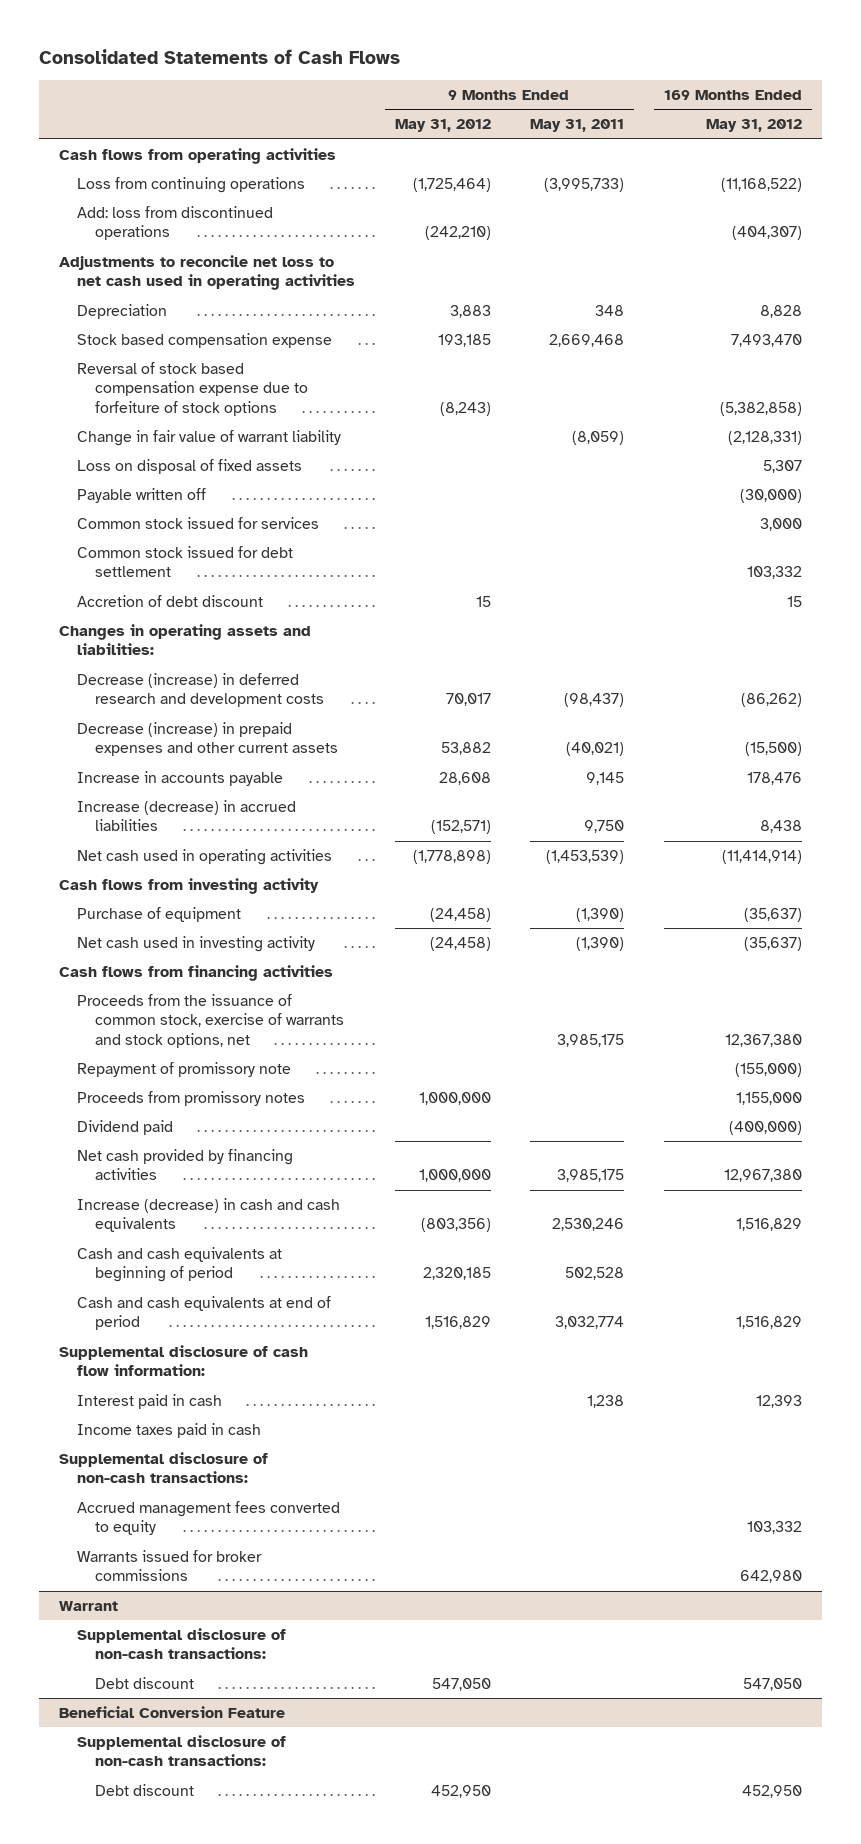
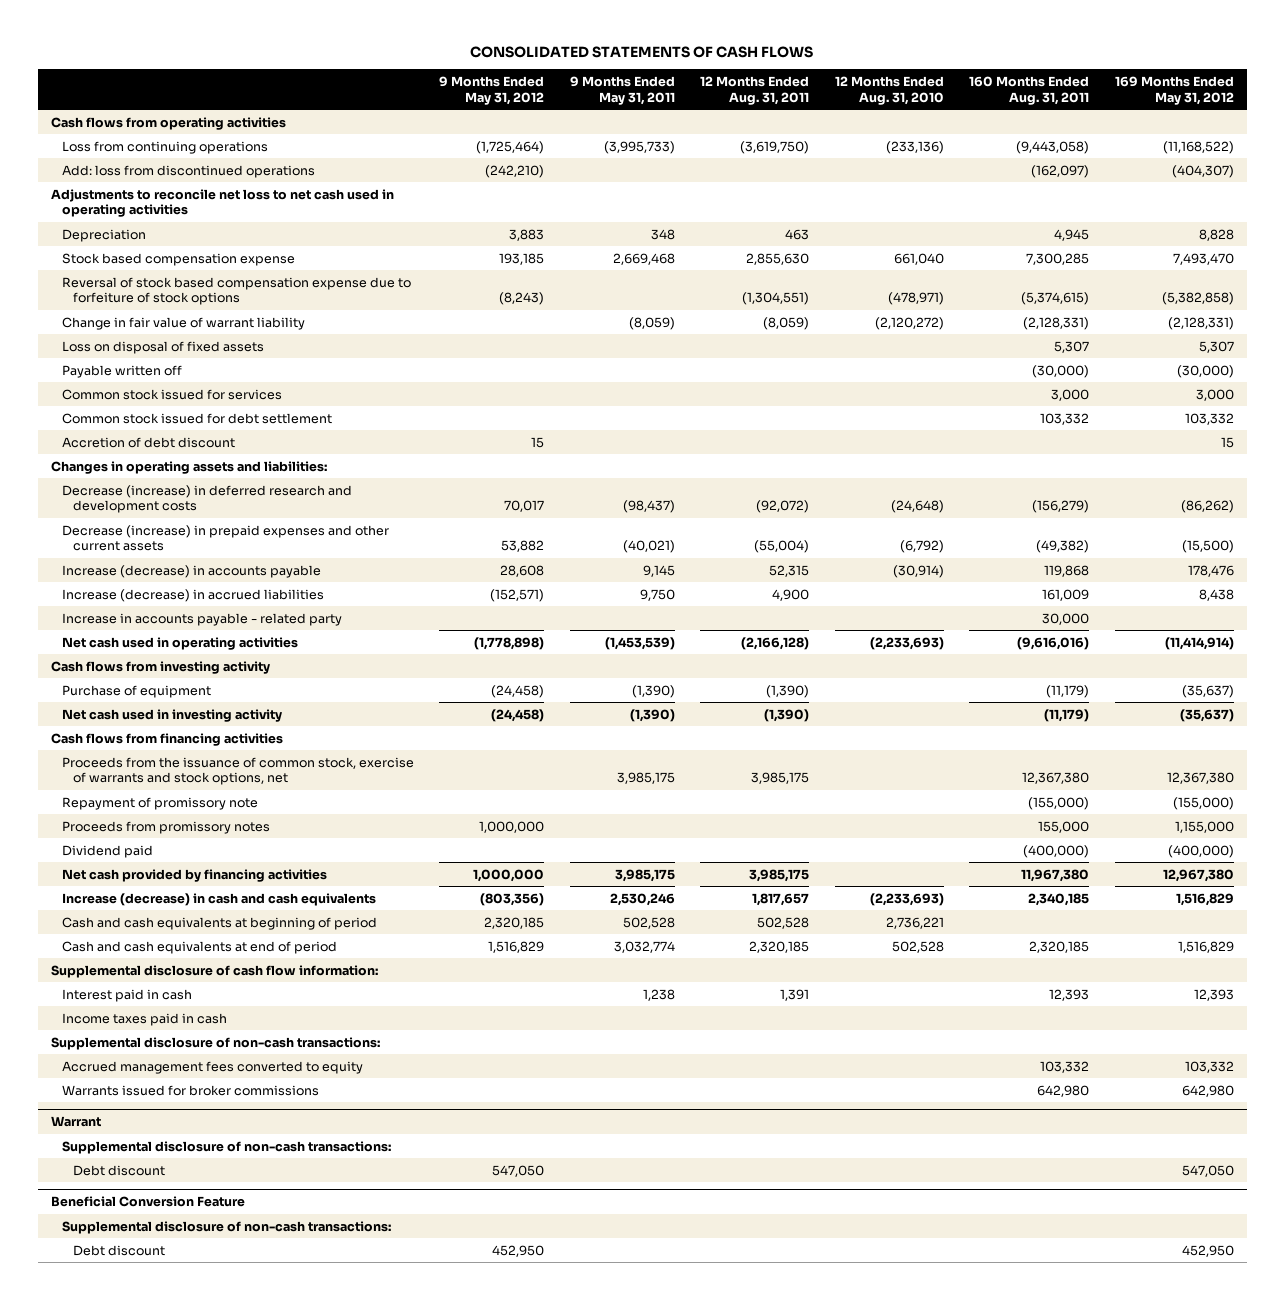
[39,48,401,64] Consolidated Statements of Cash Flows -> [470,46,814,59] CONSOLIDATED STATEMENTS OF CASH FLOWS
none -> [700,76,810,105] 12 Months Ended Aug. 31, 2011
none -> [834,76,944,105] 12 Months Ended Aug. 31, 2010
none -> [969,76,1090,105] 160 Months Ended Aug. 31, 2011
[76,771,283,787] Increase in accounts payable -> [61,564,321,578] Increase (decrease) in accounts payable
none -> [61,612,342,626] Increase in accounts payable - related party

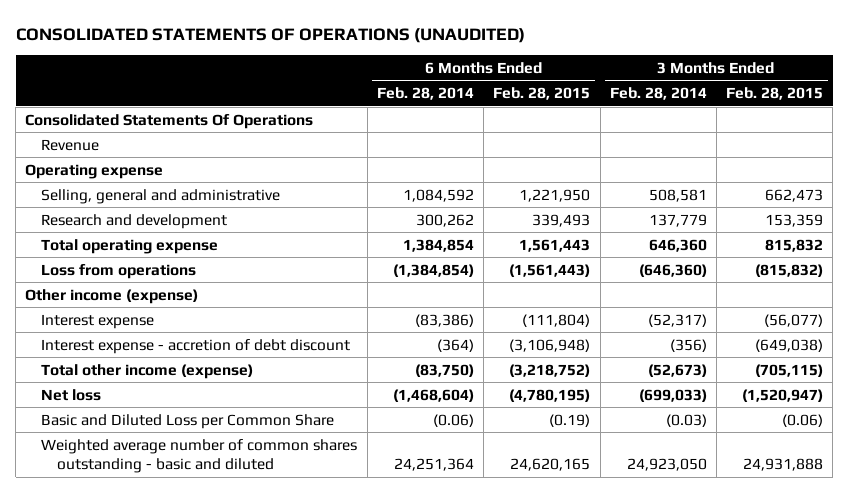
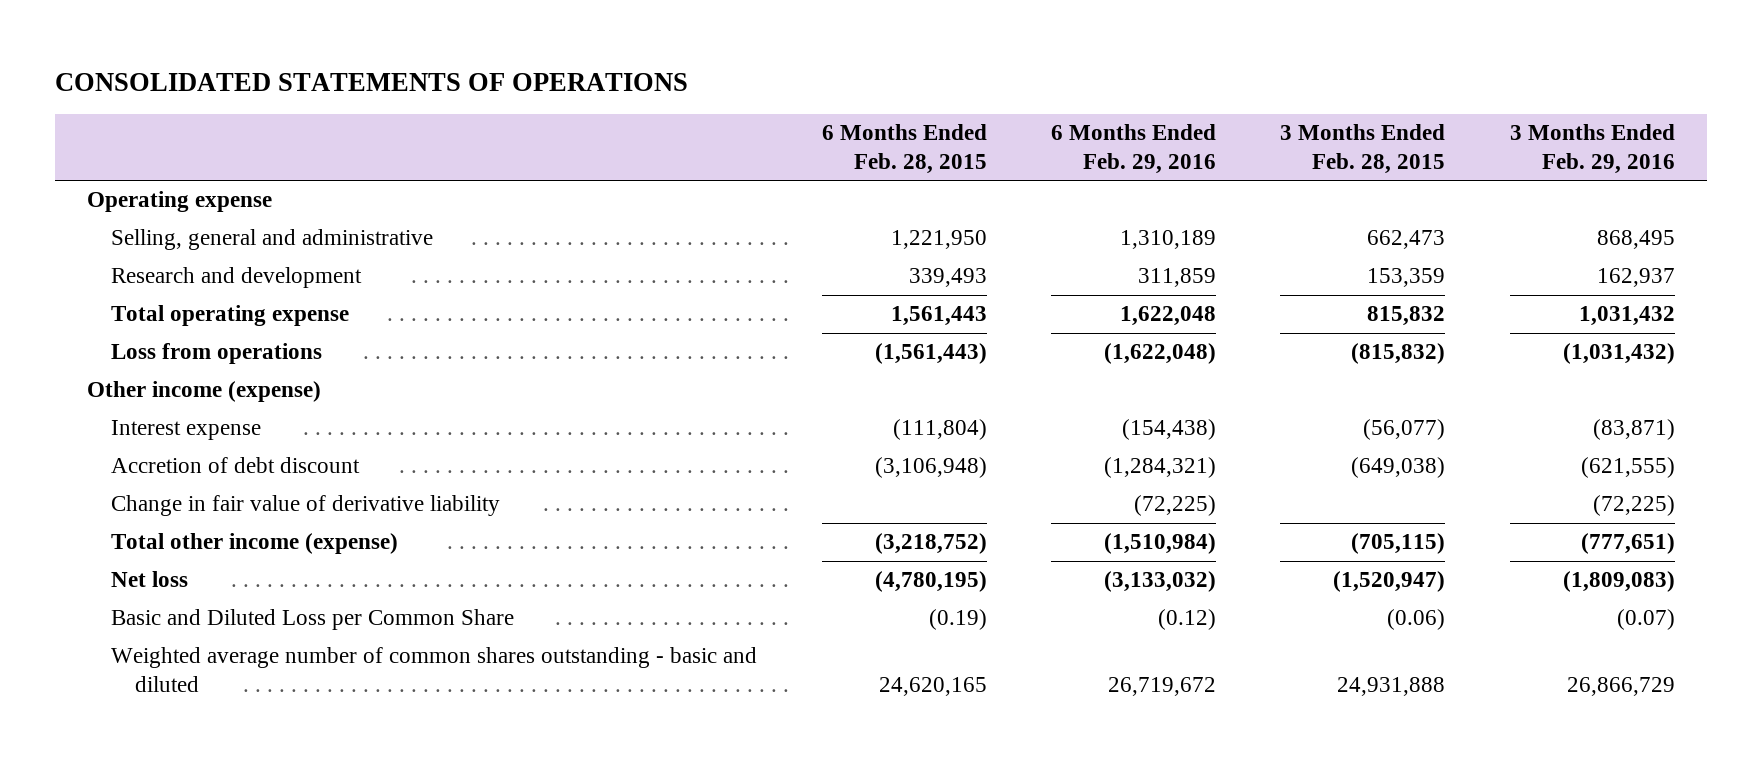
[15,27,525,43] CONSOLIDATED STATEMENTS OF OPERATIONS (UNAUDITED) -> [55,72,689,91] CONSOLIDATED STATEMENTS OF OPERATIONS
[376,87,474,101] Feb. 28, 2014 -> none
[609,87,707,101] Feb. 28, 2014 -> none
none -> [1050,123,1216,174] 6 Months Ended Feb. 29, 2016
none -> [1509,123,1675,174] 3 Months Ended Feb. 29, 2016
[25,113,314,129] Consolidated Statements Of Operations -> none
[41,138,100,151] Revenue -> none
[41,338,351,354] Interest expense - accretion of debt discount -> [111,457,361,474] Accretion of debt discount
none -> [111,495,501,517] Change in fair value of derivative liability

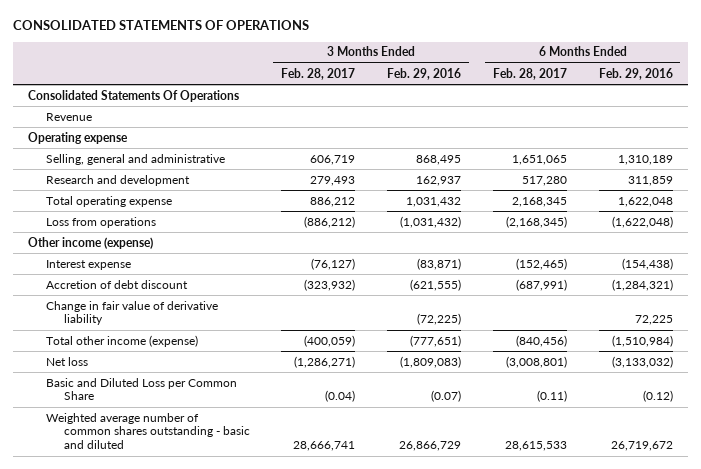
[821,123,987,174] 6 Months Ended Feb. 28, 2015 -> none
[1280,123,1446,174] 3 Months Ended Feb. 28, 2015 -> none
none -> [281,67,356,80] Feb. 28, 2017
none -> [492,67,567,80] Feb. 28, 2017
none -> [28,89,240,102] Consolidated Statements Of Operations
none -> [46,112,93,121] Revenue
[1133,495,1216,517] (72,225) -> [634,315,673,326] 72,225

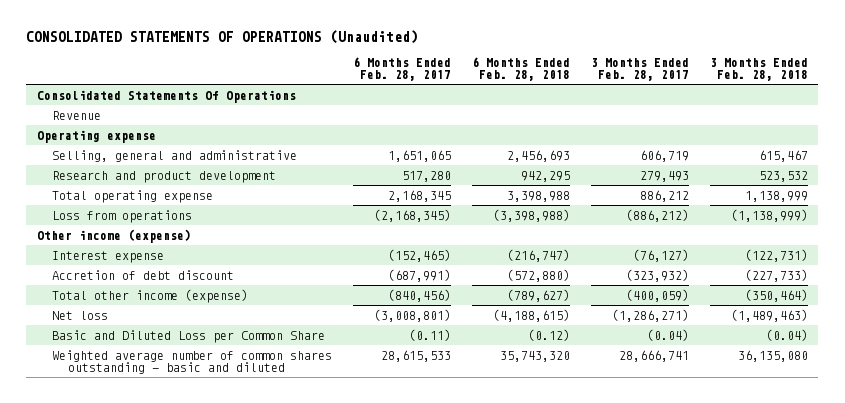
[12,20,309,31] CONSOLIDATED STATEMENTS OF OPERATIONS -> [26,30,419,45] CONSOLIDATED STATEMENTS OF OPERATIONS (Unaudited)
[387,67,462,80] Feb. 29, 2016 -> none
[598,67,673,80] Feb. 29, 2016 -> none
none -> [472,56,571,82] 6 Months Ended Feb. 28, 2018
none -> [709,57,808,82] 3 Months Ended Feb. 28, 2018
[46,174,191,186] Research and development -> [52,170,277,183] Research and product development
[46,300,219,326] Change in fair value of derivative liability -> none

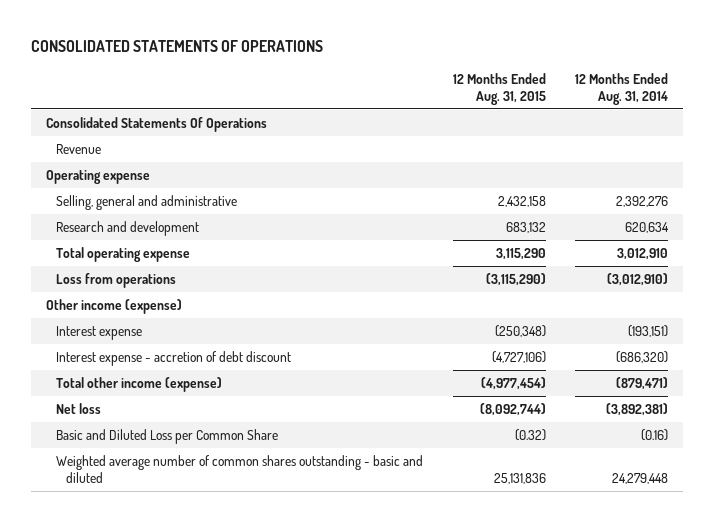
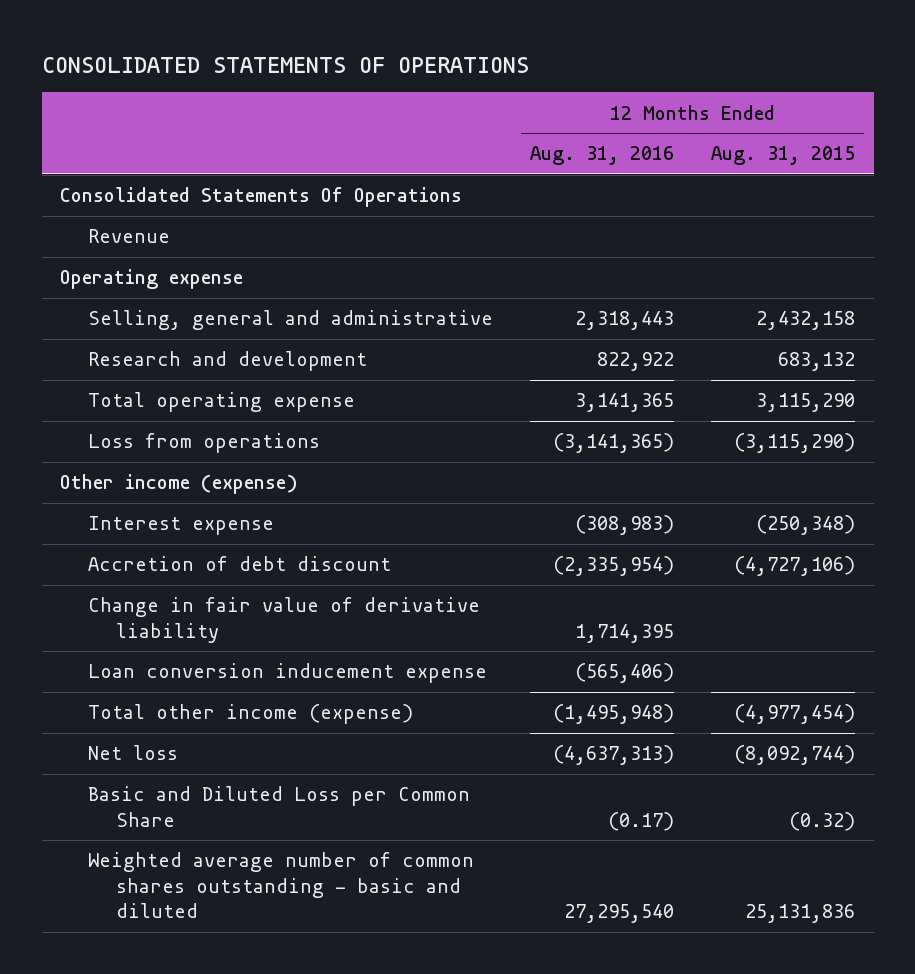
[575,72,669,105] 12 Months Ended Aug. 31, 2014 -> none
none -> [530,146,675,166] Aug. 31, 2016
[55,350,291,366] Interest expense - accretion of debt discount -> [88,556,392,572] Accretion of debt discount
none -> [88,597,481,643] Change in fair value of derivative liability
none -> [88,663,488,684] Loan conversion inducement expense

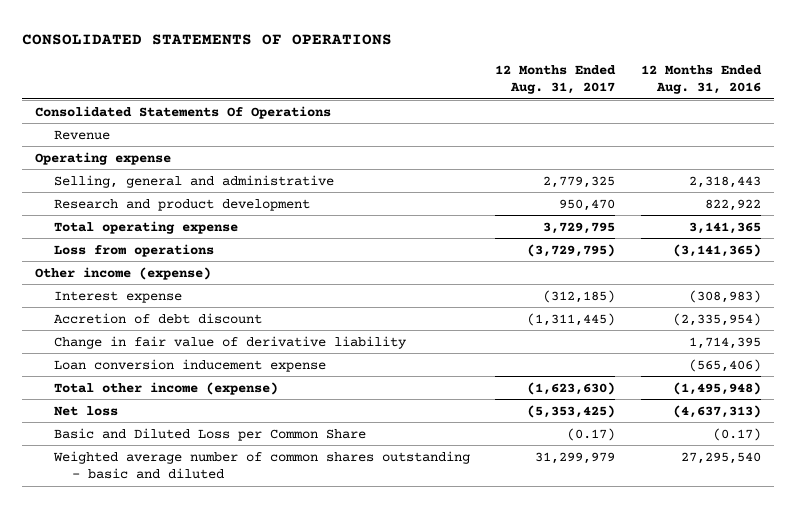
[711,146,856,166] Aug. 31, 2015 -> none
none -> [495,64,617,94] 12 Months Ended Aug. 31, 2017
[88,351,368,372] Research and development -> [53,198,310,211] Research and product development

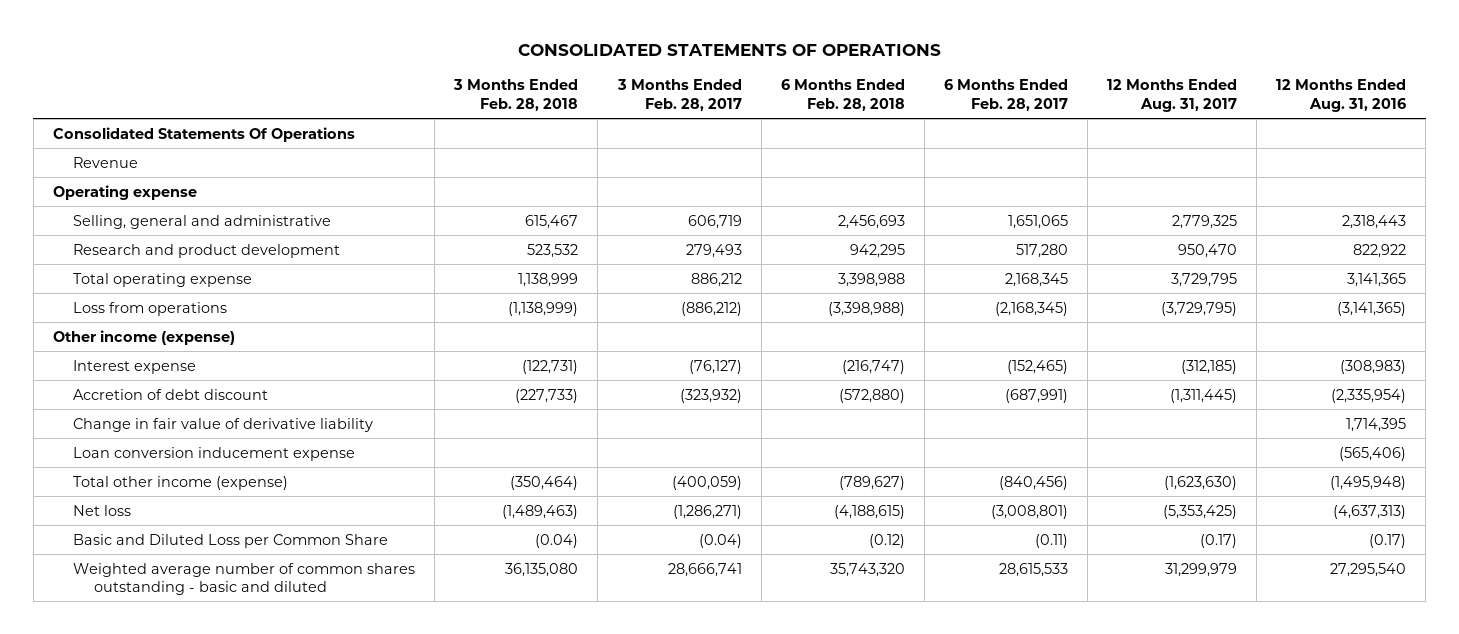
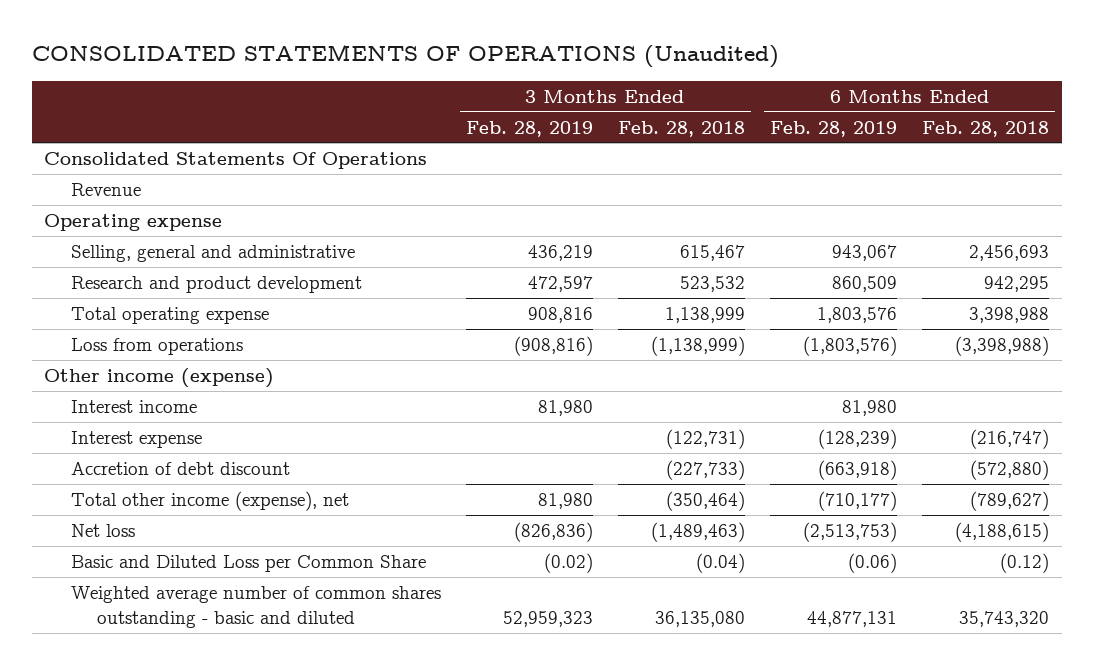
[517,44,941,57] CONSOLIDATED STATEMENTS OF OPERATIONS -> [31,44,779,69] CONSOLIDATED STATEMENTS OF OPERATIONS (Unaudited)
[616,79,742,111] 3 Months Ended Feb. 28, 2017 -> none
[943,79,1068,111] 6 Months Ended Feb. 28, 2017 -> none
[1107,79,1238,112] 12 Months Ended Aug. 31, 2017 -> none
[1276,79,1407,112] 12 Months Ended Aug. 31, 2016 -> none
none -> [465,120,593,137] Feb. 28, 2019
none -> [770,120,898,137] Feb. 28, 2019
none -> [70,400,197,414] Interest income
[73,417,374,432] Change in fair value of derivative liability -> none
[73,446,356,461] Loan conversion inducement expense -> none
[73,475,289,490] Total other income (expense) -> [70,491,349,512] Total other income (expense), net

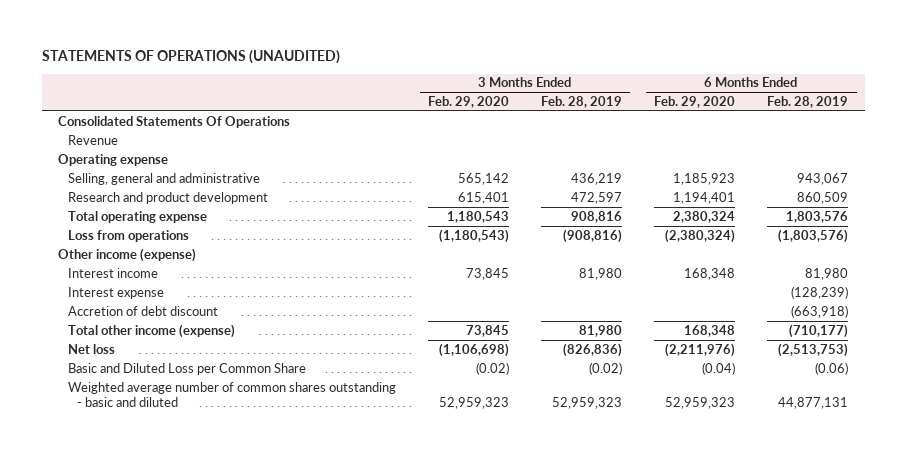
[31,44,779,69] CONSOLIDATED STATEMENTS OF OPERATIONS (Unaudited) -> [42,50,341,65] STATEMENTS OF OPERATIONS (UNAUDITED)
[617,120,745,137] Feb. 28, 2018 -> none
[922,120,1050,137] Feb. 28, 2018 -> none
none -> [427,96,509,109] Feb. 29, 2020
none -> [654,96,736,109] Feb. 29, 2020
[70,491,349,512] Total other income (expense), net -> [67,323,235,338] Total other income (expense)

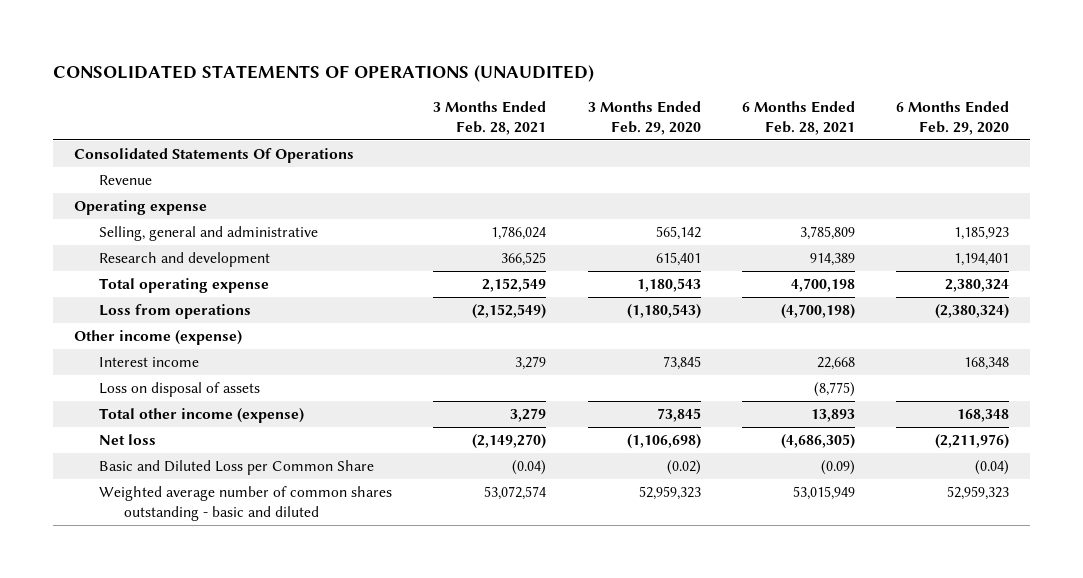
[42,50,341,65] STATEMENTS OF OPERATIONS (UNAUDITED) -> [53,64,595,82] CONSOLIDATED STATEMENTS OF OPERATIONS (UNAUDITED)
[540,96,622,109] Feb. 28, 2019 -> none
[767,96,849,109] Feb. 28, 2019 -> none
none -> [433,100,547,135] 3 Months Ended Feb. 28, 2021
none -> [741,100,855,135] 6 Months Ended Feb. 28, 2021
[67,191,268,204] Research and product development -> [98,252,270,268] Research and development
[67,286,164,299] Interest expense -> none
[67,305,218,316] Accretion of debt discount -> none
none -> [98,382,260,398] Loss on disposal of assets

